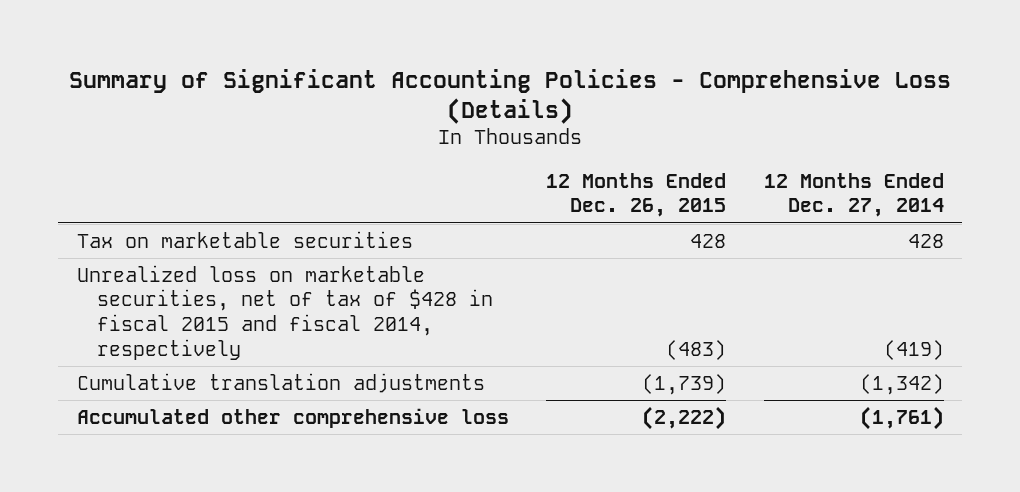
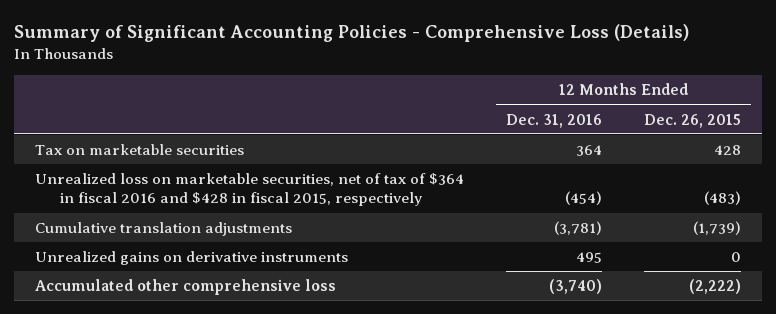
[763,172,944,218] 12 Months Ended Dec. 27, 2014 -> none
none -> [506,113,603,128] Dec. 31, 2016
[76,264,493,360] Unrealized loss on marketable securities, net of tax of $428 in fiscal 2015 and fiscal 2014, respectively -> [35,173,465,207] Unrealized loss on marketable securities, net of tax of $364 in fiscal 2016 and $428 in fiscal 2015, respectively
none -> [35,251,349,266] Unrealized gains on derivative instruments

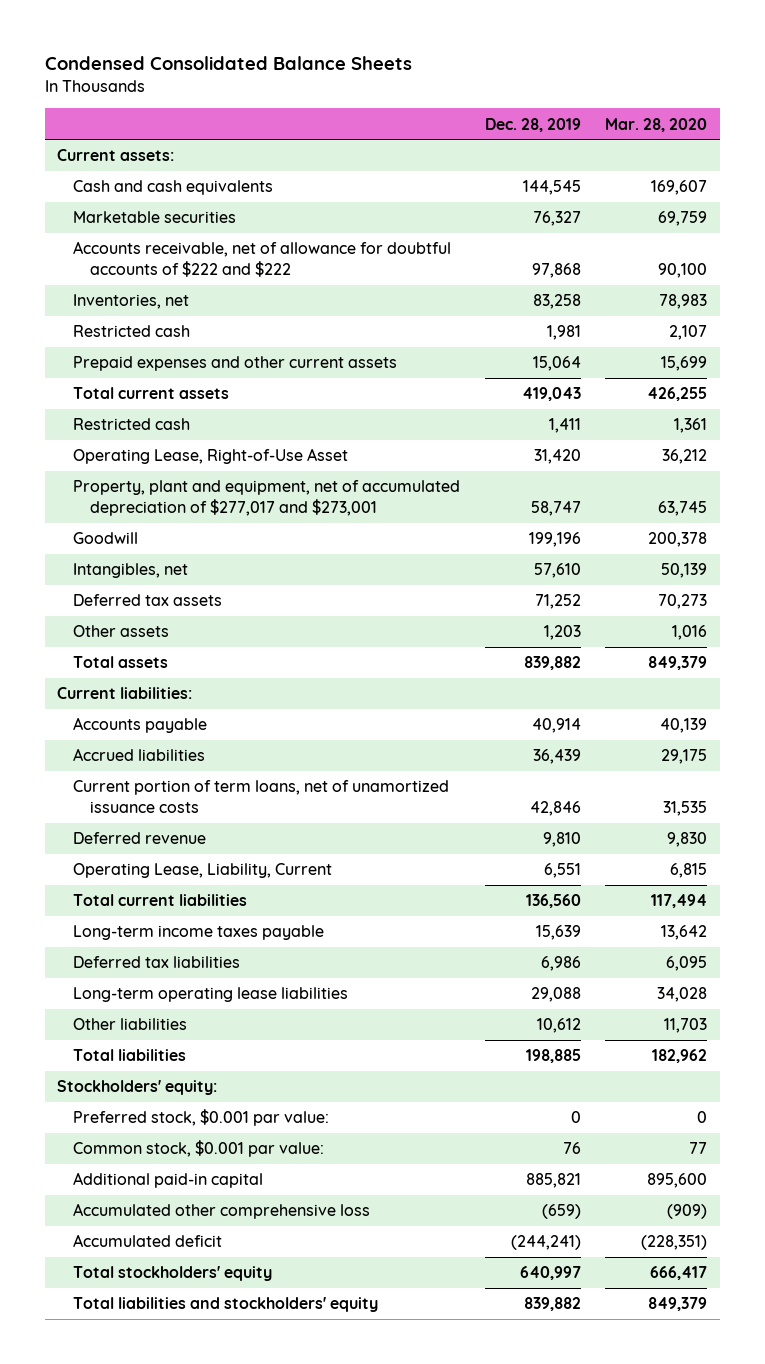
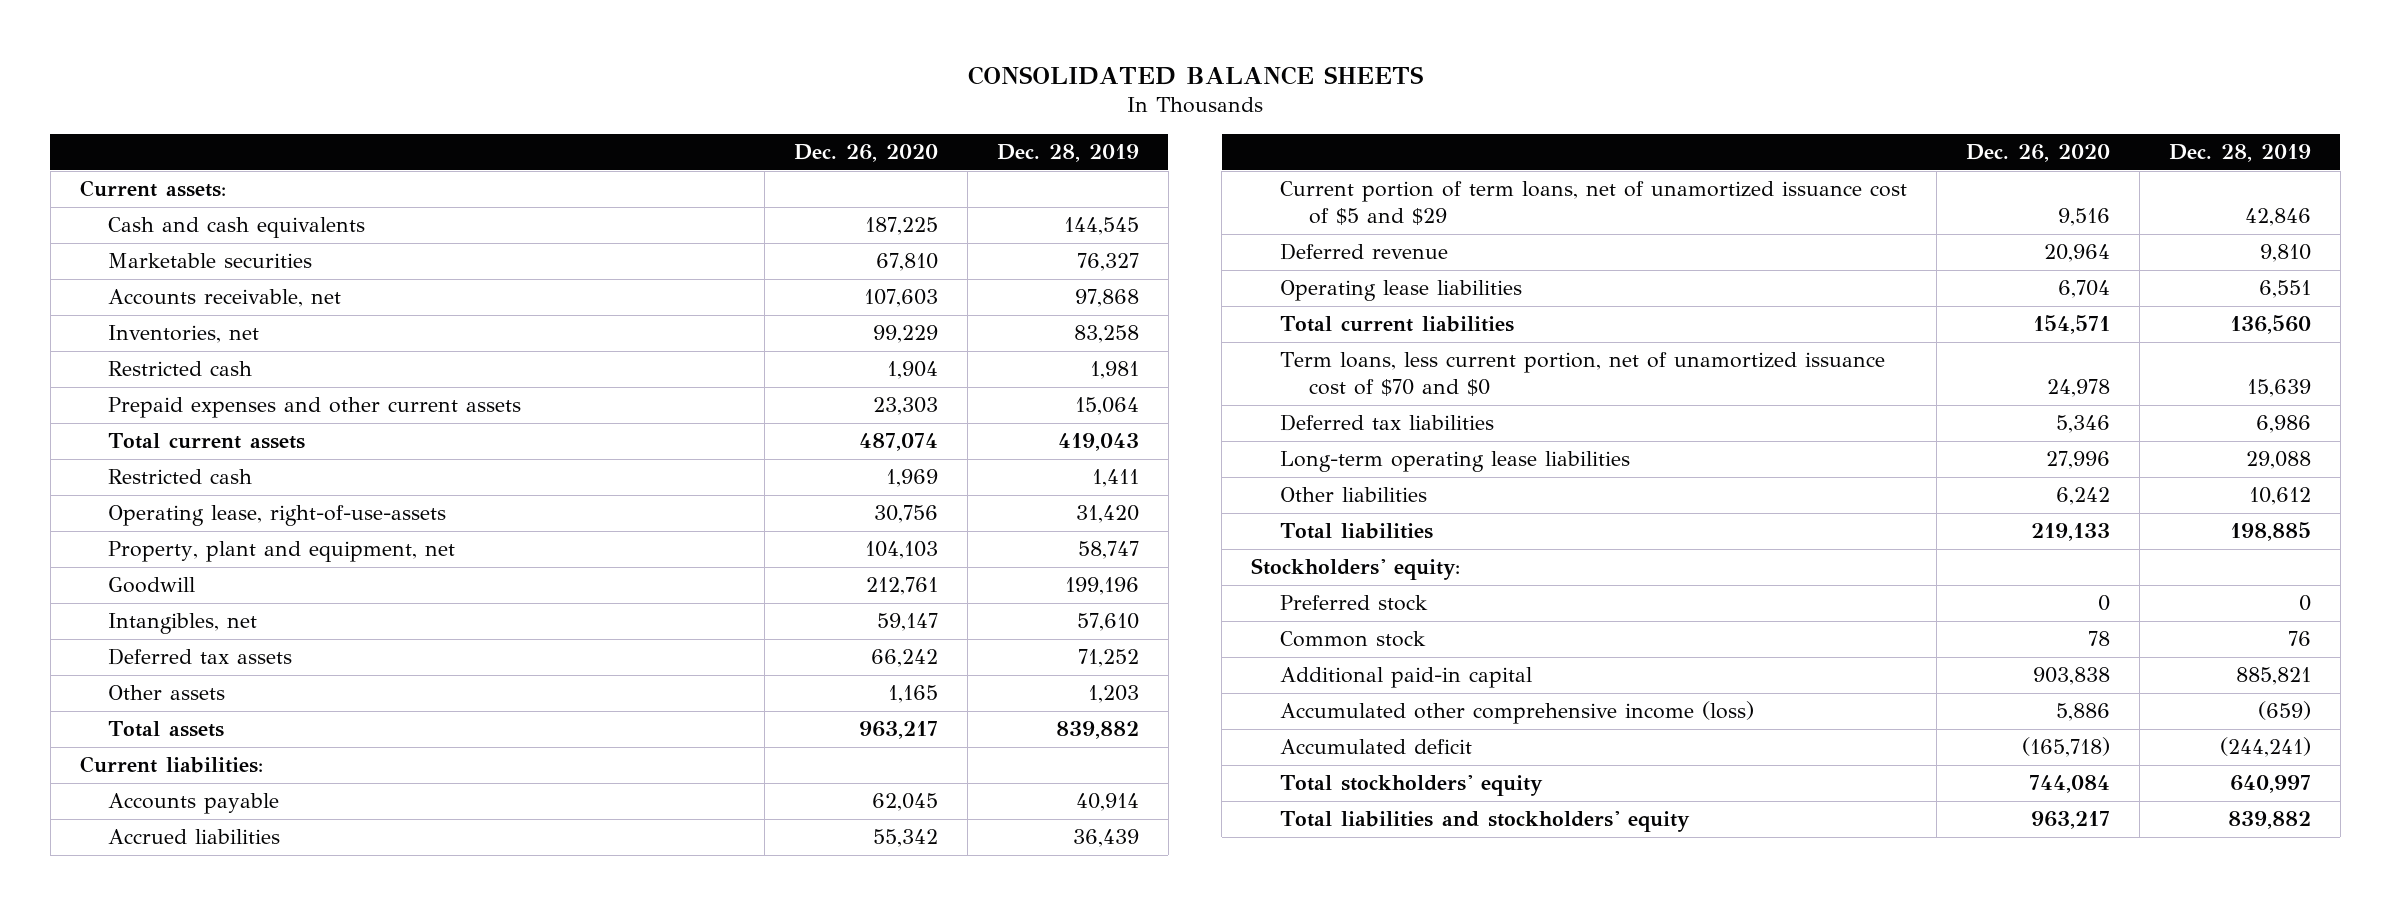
[45,56,413,71] Condensed Consolidated Balance Sheets -> [968,65,1424,85] CONSOLIDATED BALANCE SHEETS
[605,117,708,132] Mar. 28, 2020 -> none
none -> [794,144,939,163] Dec. 26, 2020
[73,241,452,277] Accounts receivable, net of allowance for doubtful accounts of $222 and $222 -> [108,289,342,308] Accounts receivable, net
[73,448,349,465] Operating Lease, Right-of-Use Asset -> [108,505,447,527] Operating lease, right-of-use-assets
[73,480,461,516] Property, plant and equipment, net of accumulated depreciation of $277,017 and $273,001 -> [108,541,456,563] Property, plant and equipment, net
[73,780,450,813] Current portion of term loans, net of unamortized issuance costs -> [1279,181,1907,225] Current portion of term loans, net of unamortized issuance cost of $5 and $29
[73,863,333,879] Operating Lease, Liability, Current -> [1279,280,1522,302] Operating lease liabilities
[73,925,325,941] Long-term income taxes payable -> [1279,352,1885,396] Term loans, less current portion, net of unamortized issuance cost of $70 and $0
[73,1109,330,1127] Preferred stock, $0.001 par value: -> [1279,595,1428,612] Preferred stock
[73,1140,325,1158] Common stock, $0.001 par value: -> [1279,631,1426,648] Common stock
[73,1203,371,1220] Accumulated other comprehensive loss -> [1279,701,1754,725] Accumulated other comprehensive income (loss)

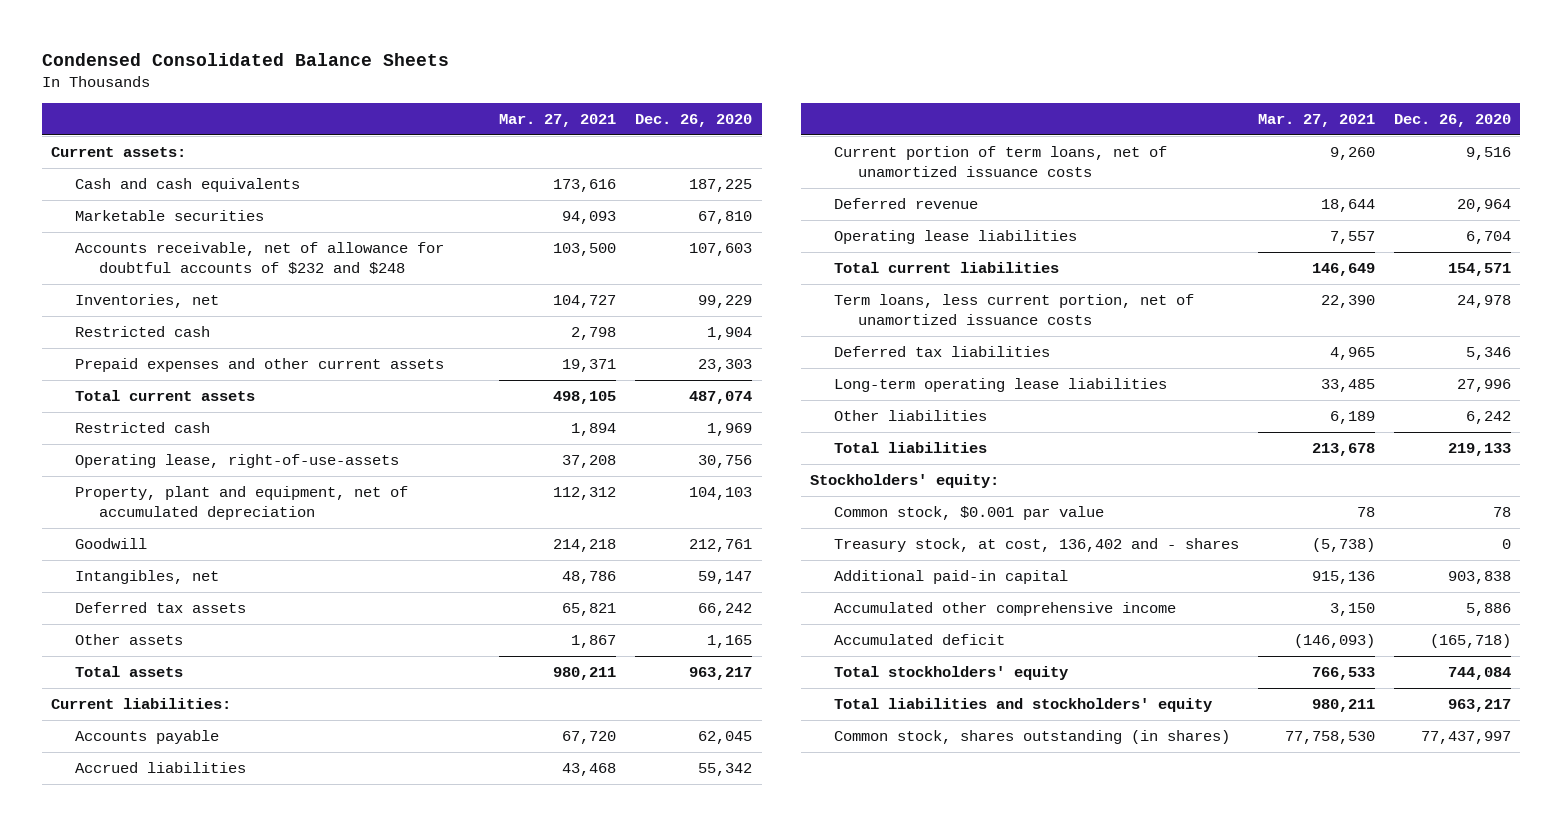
[968,65,1424,85] CONSOLIDATED BALANCE SHEETS -> [41,53,449,67] Condensed Consolidated Balance Sheets
[997,144,1140,163] Dec. 28, 2019 -> none
none -> [499,114,617,128] Mar. 27, 2021
[108,289,342,308] Accounts receivable, net -> [75,242,445,275] Accounts receivable, net of allowance for doubtful accounts of $232 and $248
[108,541,456,563] Property, plant and equipment, net -> [75,486,409,521] Property, plant and equipment, net of accumulated depreciation
[1279,181,1907,225] Current portion of term loans, net of unamortized issuance cost of $5 and $29 -> [834,146,1168,178] Current portion of term loans, net of unamortized issuance costs
[1279,352,1885,396] Term loans, less current portion, net of unamortized issuance cost of $70 and $0 -> [834,294,1195,326] Term loans, less current portion, net of unamortized issuance costs
[1279,595,1428,612] Preferred stock -> none
[1279,631,1426,648] Common stock -> [834,506,1105,521] Common stock, $0.001 par value
none -> [834,538,1240,553] Treasury stock, at cost, 136,402 and - shares
[1279,701,1754,725] Accumulated other comprehensive income (loss) -> [834,602,1177,617] Accumulated other comprehensive income
none -> [834,730,1231,745] Common stock, shares outstanding (in shares)

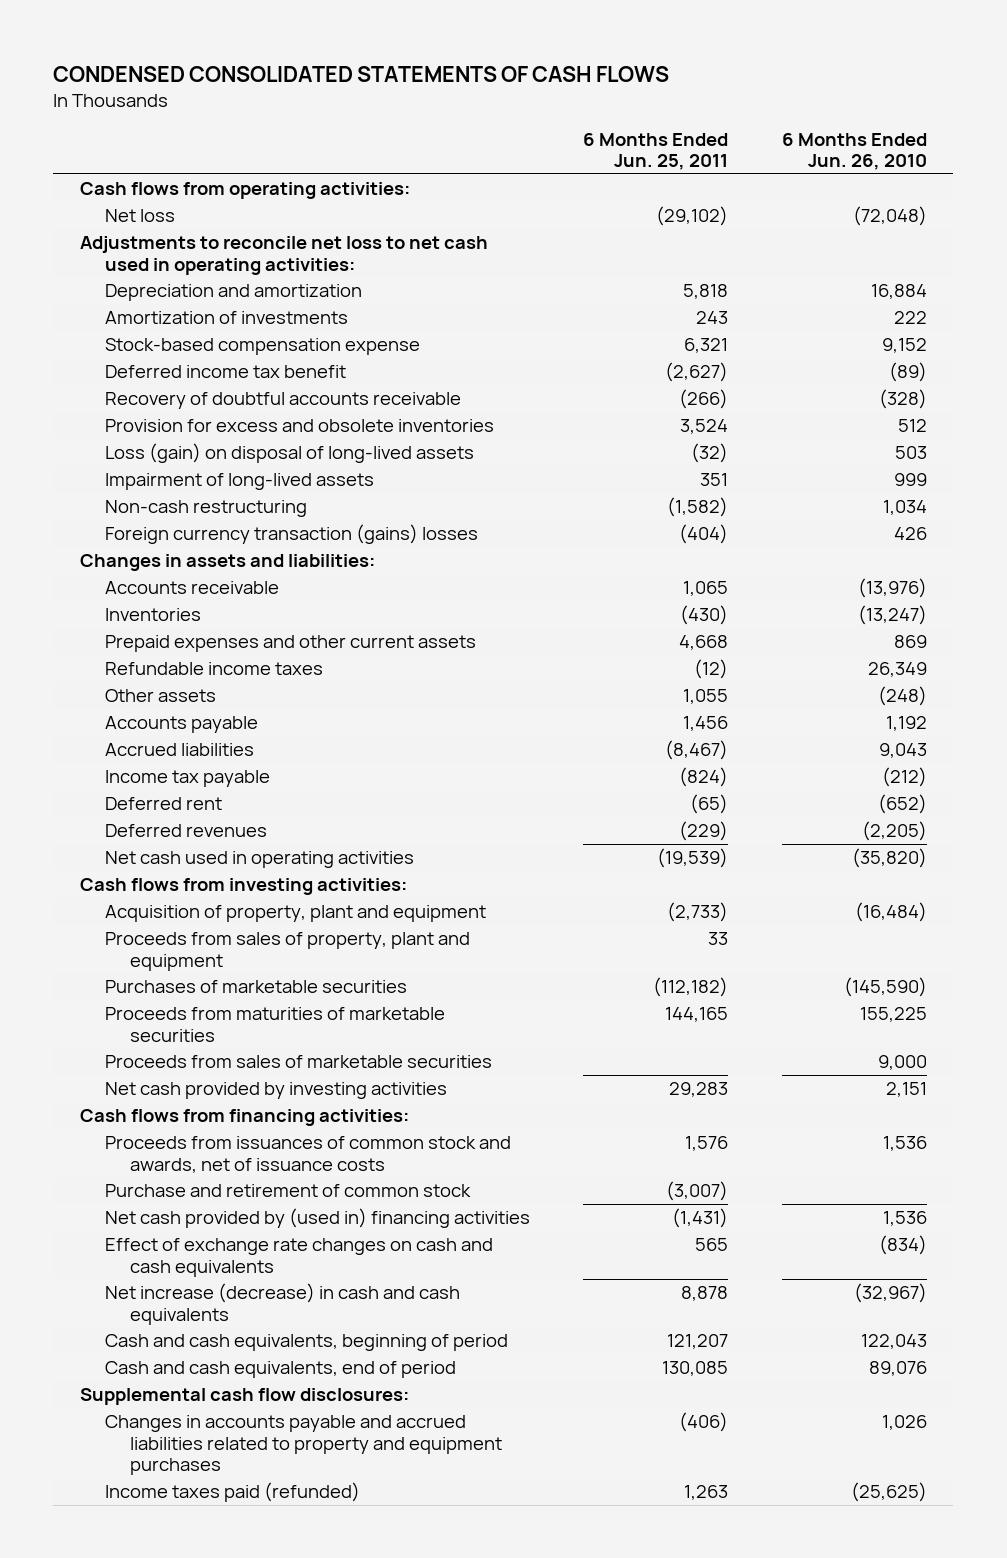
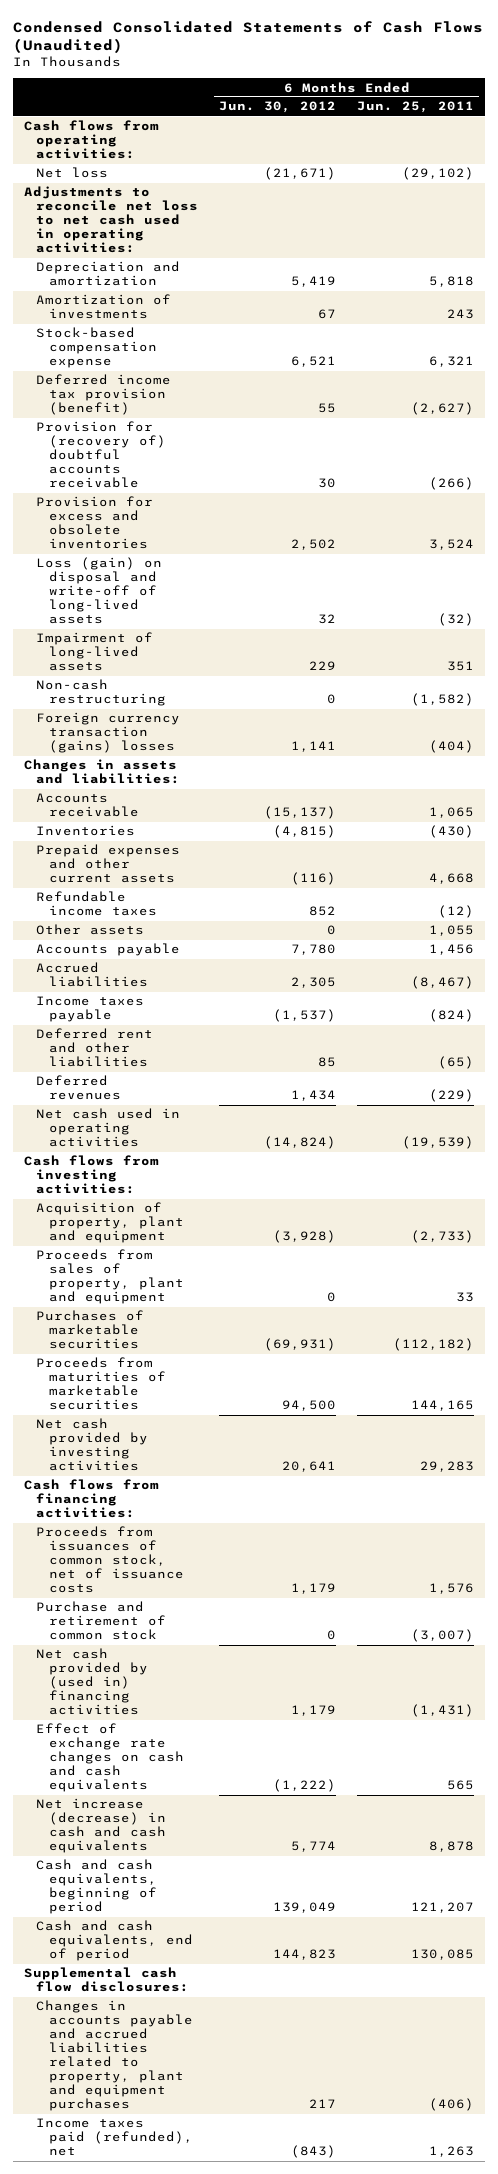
[53,66,670,83] CONDENSED CONSOLIDATED STATEMENTS OF CASH FLOWS -> [13,20,484,54] Condensed Consolidated Statements of Cash Flows (Unaudited)
[781,132,927,171] 6 Months Ended Jun. 26, 2010 -> none
none -> [219,101,337,114] Jun. 30, 2012
[105,365,347,379] Deferred income tax benefit -> [36,374,172,416] Deferred income tax provision (benefit)
[105,392,462,410] Recovery of doubtful accounts receivable -> [36,421,166,489] Provision for (recovery of) doubtful accounts receivable
[105,443,475,464] Loss (gain) on disposal of long-lived assets -> [36,557,163,625] Loss (gain) on disposal and write-off of long-lived assets
[105,770,271,788] Income tax payable -> [36,996,145,1023] Income taxes payable
[105,797,223,811] Deferred rent -> [36,1028,154,1068] Deferred rent and other liabilities
[105,1055,493,1069] Proceeds from sales of marketable securities -> none
[105,1136,512,1173] Proceeds from issuances of common stock and awards, net of issuance costs -> [36,1526,184,1594] Proceeds from issuances of common stock, net of issuance costs
[105,1415,503,1476] Changes in accounts payable and accrued liabilities related to property and equipment purchases -> [36,2000,193,2112] Changes in accounts payable and accrued liabilities related to property, plant and equipment purchases
[105,1482,361,1503] Income taxes paid (refunded) -> [36,2118,193,2157] Income taxes paid (refunded), net

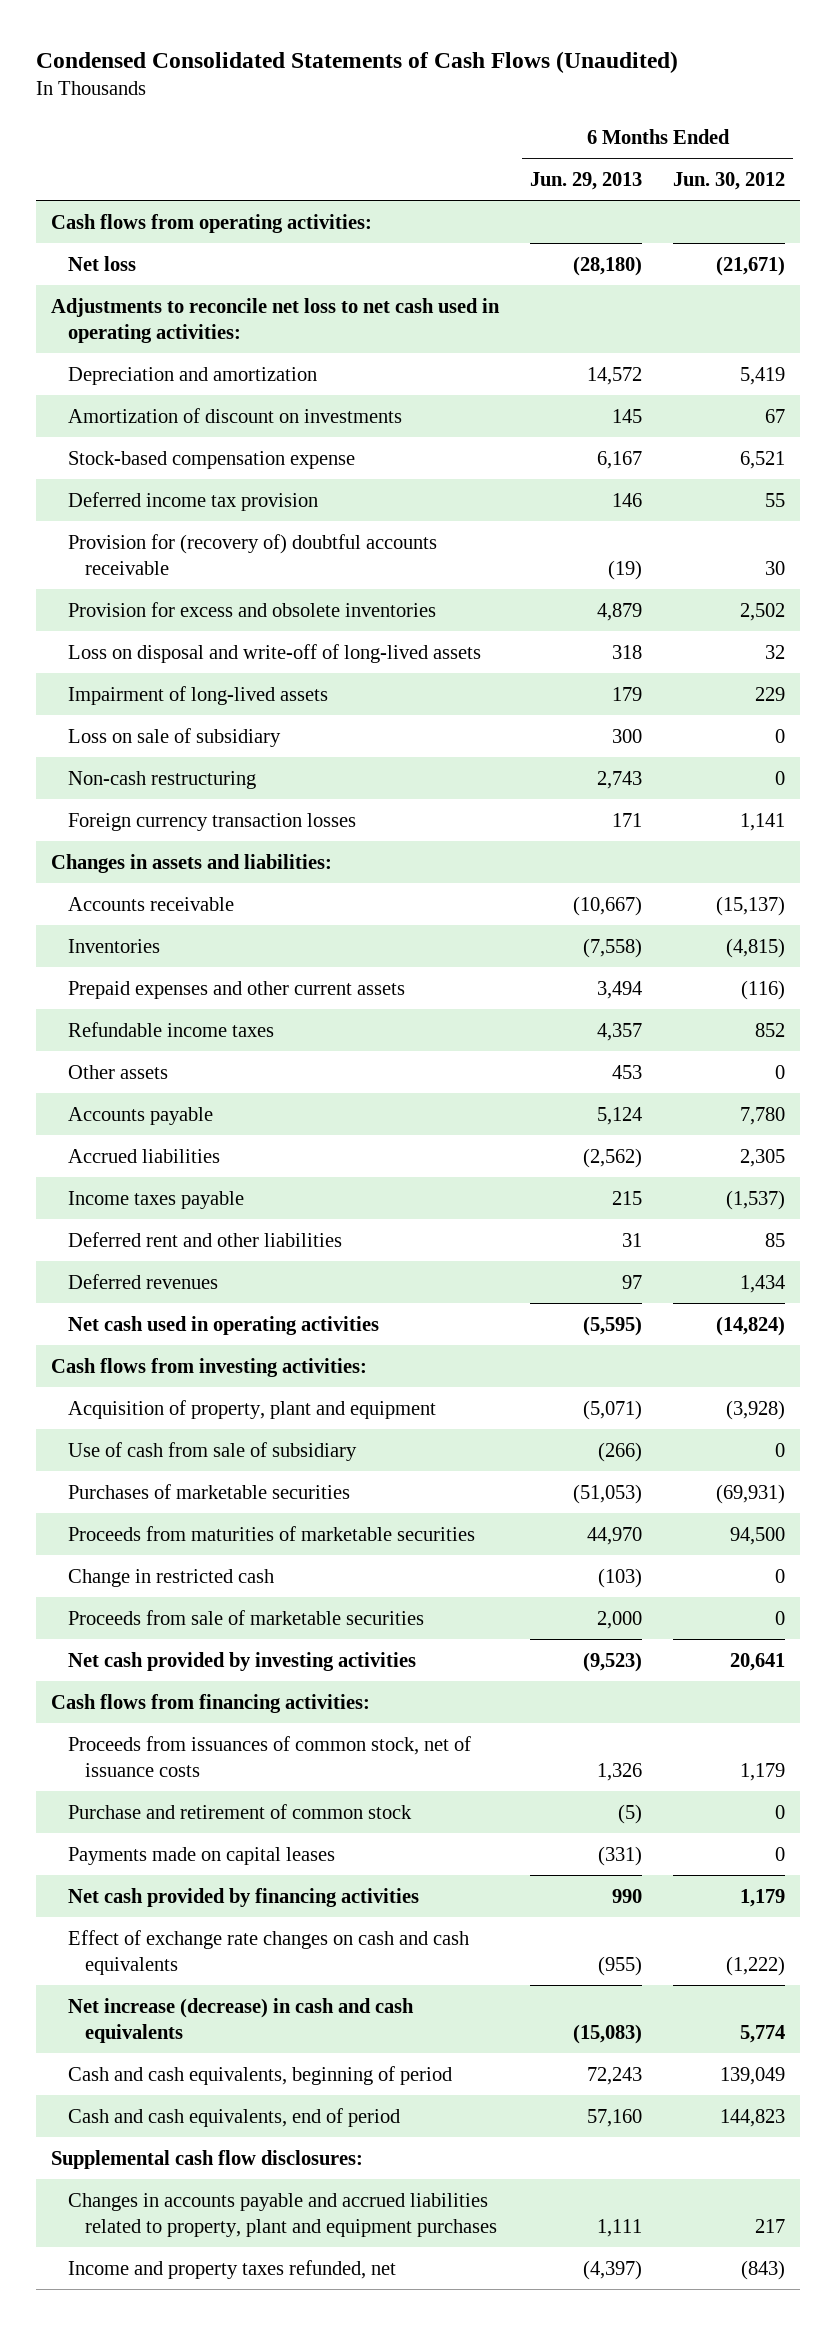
[357,101,475,114] Jun. 25, 2011 -> none
none -> [530,171,643,190] Jun. 29, 2013
[36,294,172,320] Amortization of investments -> [68,407,403,423] Amortization of discount on investments
[36,374,172,416] Deferred income tax provision (benefit) -> [68,491,319,511] Deferred income tax provision
[36,557,163,625] Loss (gain) on disposal and write-off of long-lived assets -> [68,643,482,663] Loss on disposal and write-off of long-lived assets
none -> [68,727,282,747] Loss on sale of subsidiary
[36,712,181,754] Foreign currency transaction (gains) losses -> [68,812,357,831] Foreign currency transaction losses
[36,1249,184,1305] Proceeds from sales of property, plant and equipment -> [68,1441,358,1461] Use of cash from sale of subsidiary
none -> [68,1568,275,1587] Change in restricted cash
none -> [68,1609,425,1625] Proceeds from sale of marketable securities
none -> [68,1846,336,1865] Payments made on capital leases
[36,1648,148,1716] Net cash provided by (used in) financing activities -> [68,1887,420,1907] Net cash provided by financing activities
[36,2118,193,2157] Income taxes paid (refunded), net -> [68,2259,397,2279] Income and property taxes refunded, net

